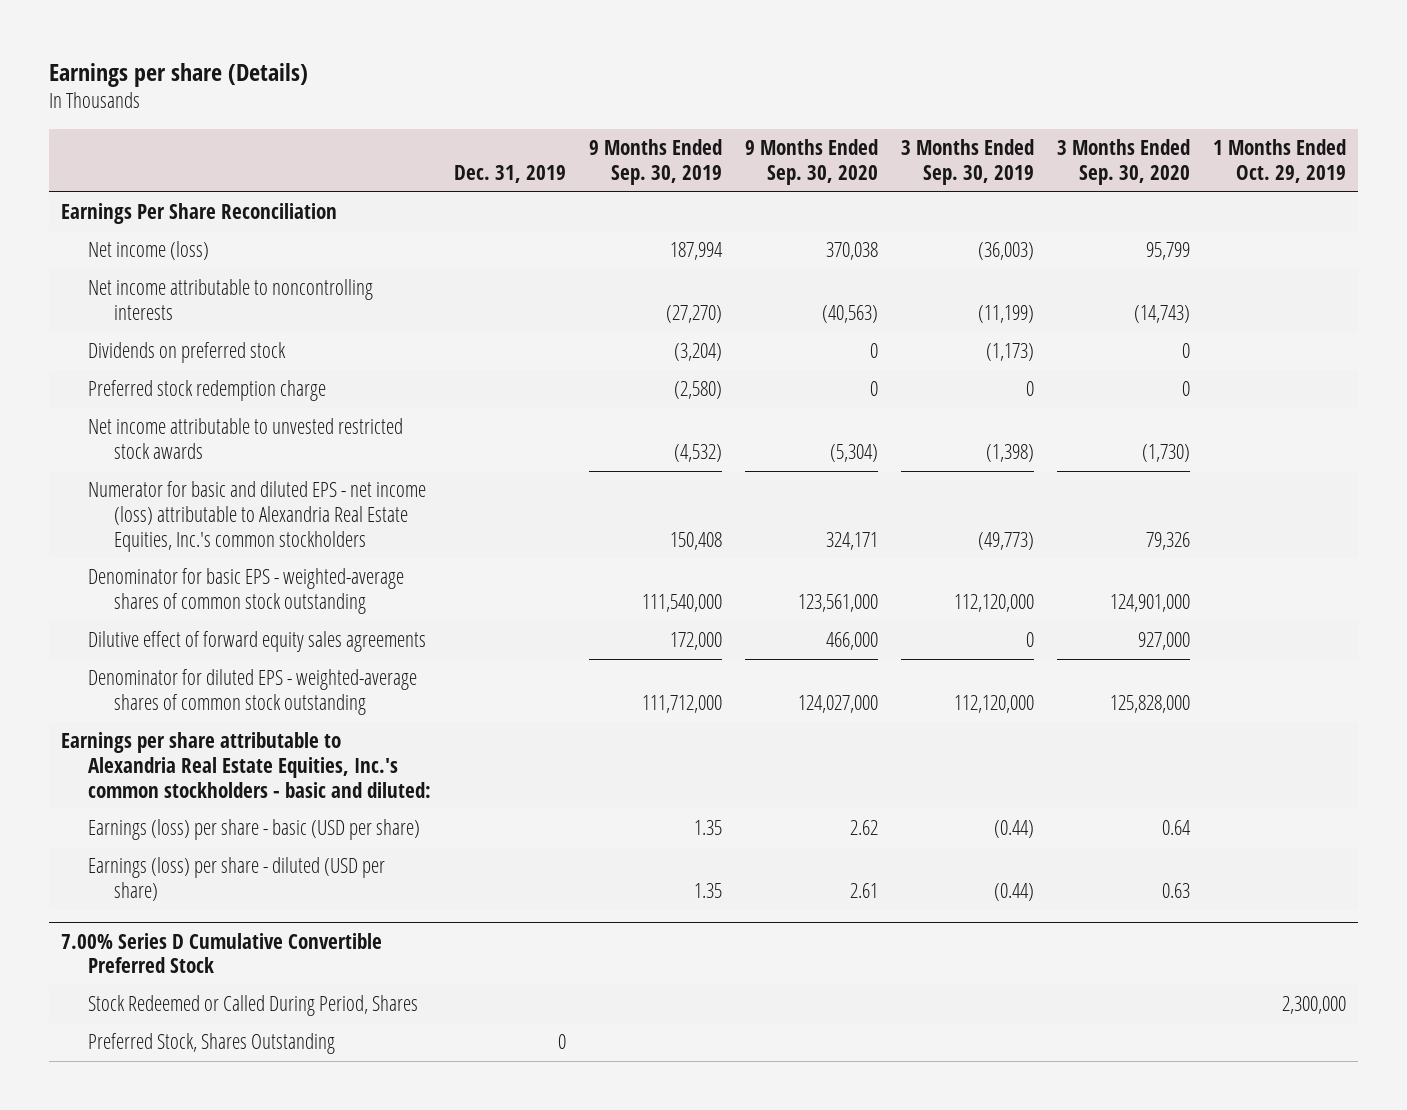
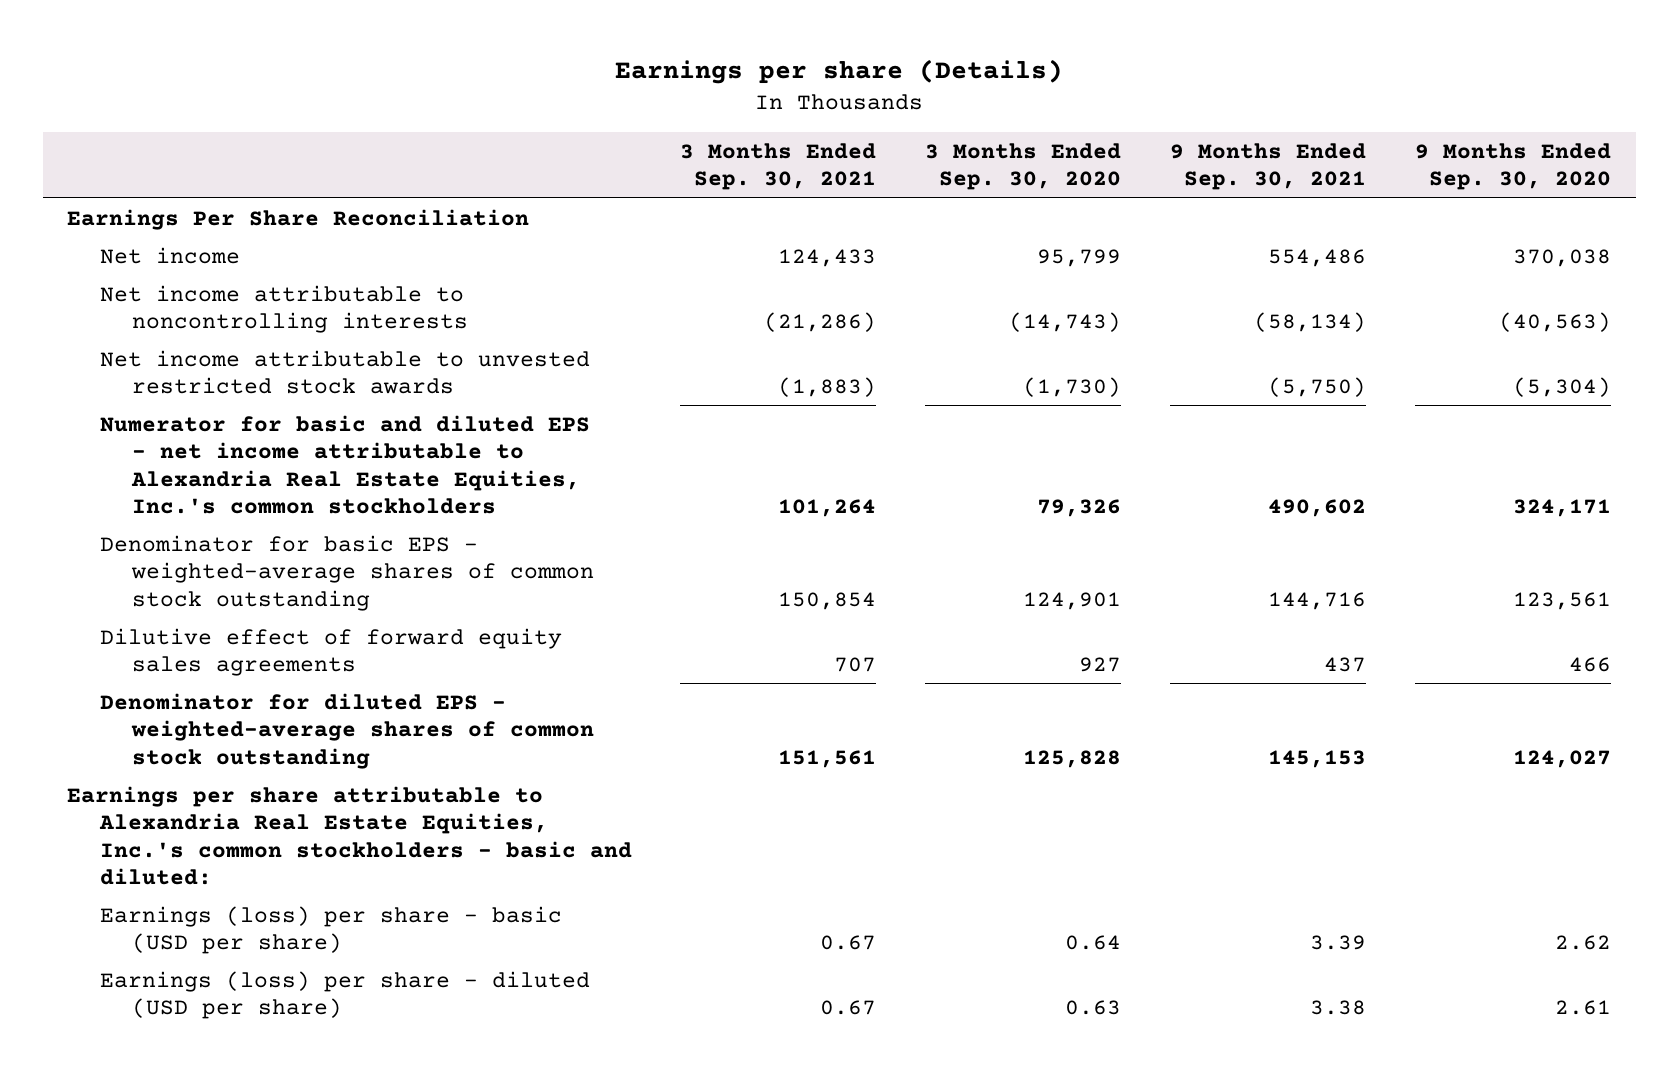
[453,164,566,183] Dec. 31, 2019 -> none
[588,139,722,185] 9 Months Ended Sep. 30, 2019 -> none
[900,139,1034,185] 3 Months Ended Sep. 30, 2019 -> none
[1213,139,1347,183] 1 Months Ended Oct. 29, 2019 -> none
none -> [680,142,877,191] 3 Months Ended Sep. 30, 2021
none -> [1170,142,1367,191] 9 Months Ended Sep. 30, 2021
[87,241,209,261] Net income (loss) -> [99,246,240,264] Net income
[87,342,286,364] Dividends on preferred stock -> none
[87,380,326,402] Preferred stock redemption charge -> none
[87,481,426,552] Numerator for basic and diluted EPS - net income (loss) attributable to Alexandria Real Estate Equities, Inc.'s common stockholders -> [99,414,590,515] Numerator for basic and diluted EPS - net income attributable to Alexandria Real Estate Equities, Inc.'s common stockholders
[797,593,878,612] 123,561,000 -> [1513,591,1612,610] 123,561
[1110,593,1191,612] 124,901,000 -> [1023,591,1122,610] 124,901
[825,632,878,651] 466,000 -> [1569,657,1612,673] 466
[1138,632,1191,651] 927,000 -> [1079,657,1122,673] 927
[797,694,878,713] 124,027,000 -> [1513,749,1612,768] 124,027
[1110,694,1191,713] 125,828,000 -> [1023,749,1122,768] 125,828
[60,932,382,974] 7.00% Series D Cumulative Convertible Preferred Stock -> none
[87,995,418,1017] Stock Redeemed or Called During Period, Shares -> none
[87,1033,335,1055] Preferred Stock, Shares Outstanding -> none

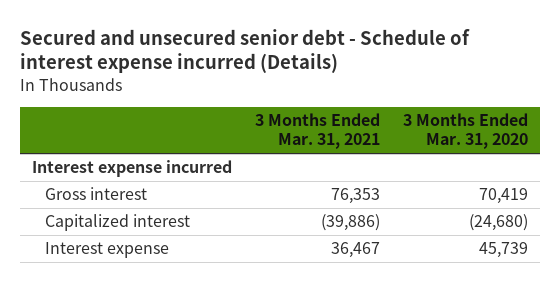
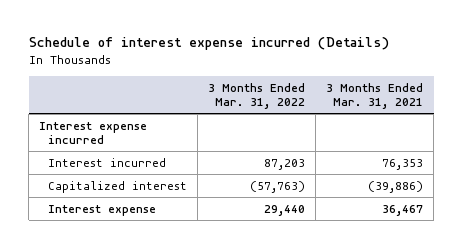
[20,28,471,74] Secured and unsecured senior debt - Schedule of interest expense incurred (Details) -> [28,37,389,51] Schedule of interest expense incurred (Details)
[403,113,529,150] 3 Months Ended Mar. 31, 2020 -> none
none -> [208,82,306,109] 3 Months Ended Mar. 31, 2022
[45,187,148,201] Gross interest -> [48,157,167,167] Interest incurred

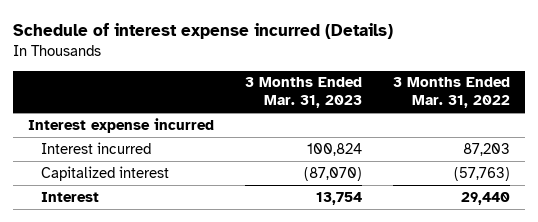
[326,82,424,109] 3 Months Ended Mar. 31, 2021 -> none
none -> [244,77,362,109] 3 Months Ended Mar. 31, 2023
[48,204,157,216] Interest expense -> [41,191,100,202] Interest

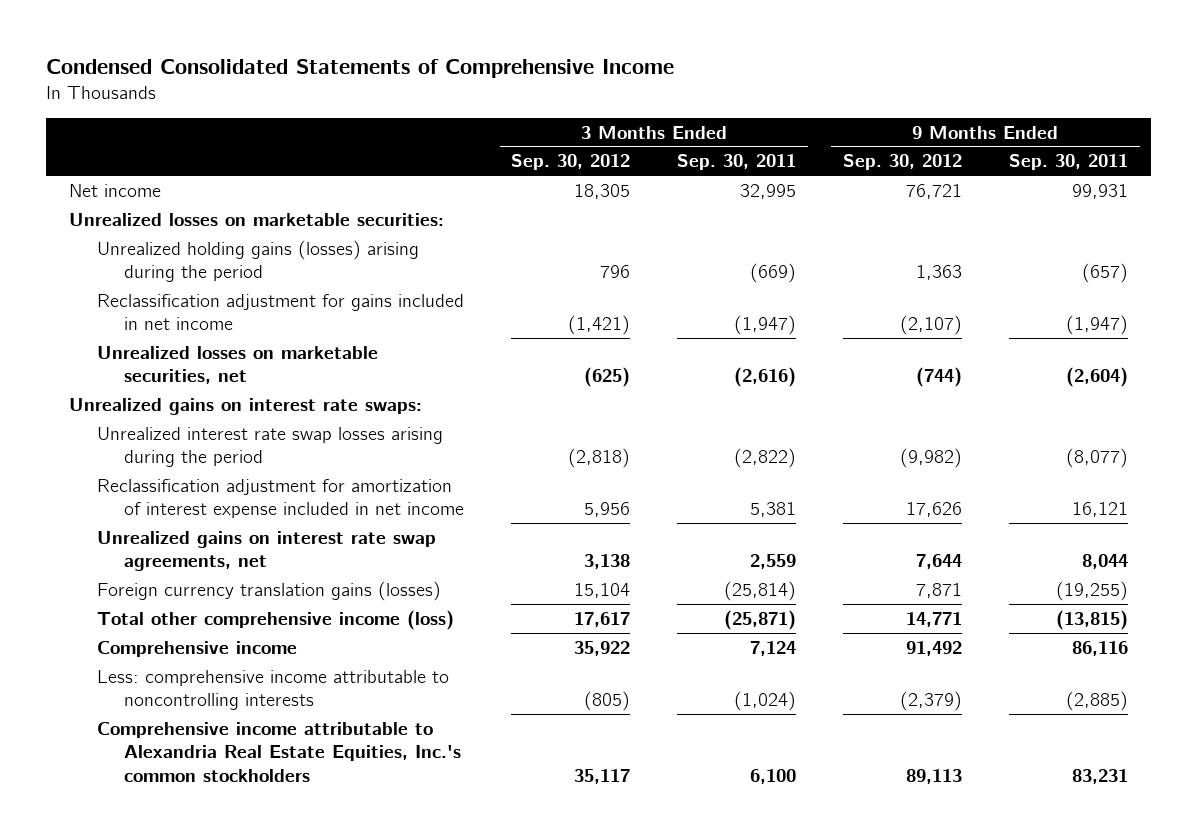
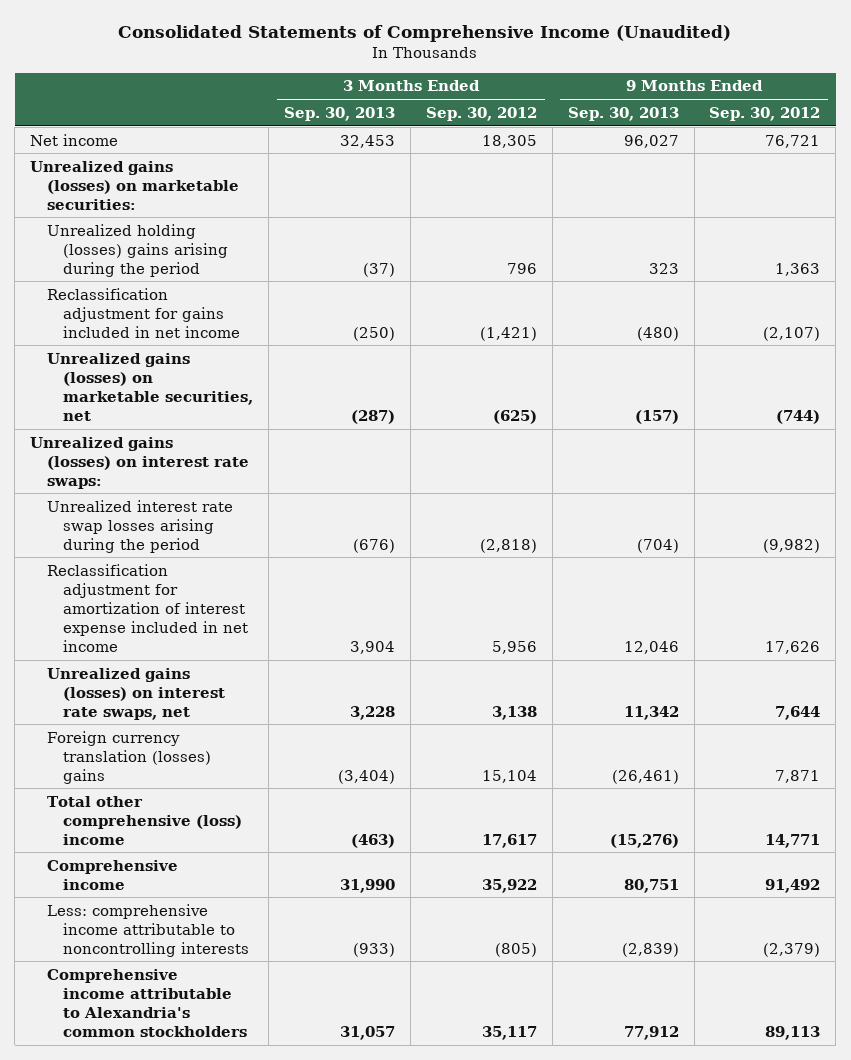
[45,59,674,79] Condensed Consolidated Statements of Comprehensive Income -> [118,25,732,43] Consolidated Statements of Comprehensive Income (Unaudited)
[677,154,797,171] Sep. 30, 2011 -> none
[1008,154,1128,171] Sep. 30, 2011 -> none
none -> [284,106,396,121] Sep. 30, 2013
none -> [567,106,679,121] Sep. 30, 2013
[69,212,445,226] Unrealized losses on marketable securities: -> [30,160,239,210] Unrealized gains (losses) on marketable securities:
[96,239,419,283] Unrealized holding gains (losses) arising during the period -> [46,223,229,277] Unrealized holding (losses) gains arising during the period
[96,345,378,385] Unrealized losses on marketable securities, net -> [46,352,254,421] Unrealized gains (losses) on marketable securities, net
[69,397,423,415] Unrealized gains on interest rate swaps: -> [30,436,249,489] Unrealized gains (losses) on interest rate swaps:
[96,530,436,572] Unrealized gains on interest rate swap agreements, net -> [46,667,226,720] Unrealized gains (losses) on interest rate swaps, net
[96,580,441,601] Foreign currency translation gains (losses) -> [46,730,212,784] Foreign currency translation (losses) gains
[96,609,454,630] Total other comprehensive income (loss) -> [46,795,243,845] Total other comprehensive (loss) income
[96,721,462,782] Comprehensive income attributable to Alexandria Real Estate Equities, Inc.'s common stockholders -> [46,968,248,1037] Comprehensive income attributable to Alexandria's common stockholders

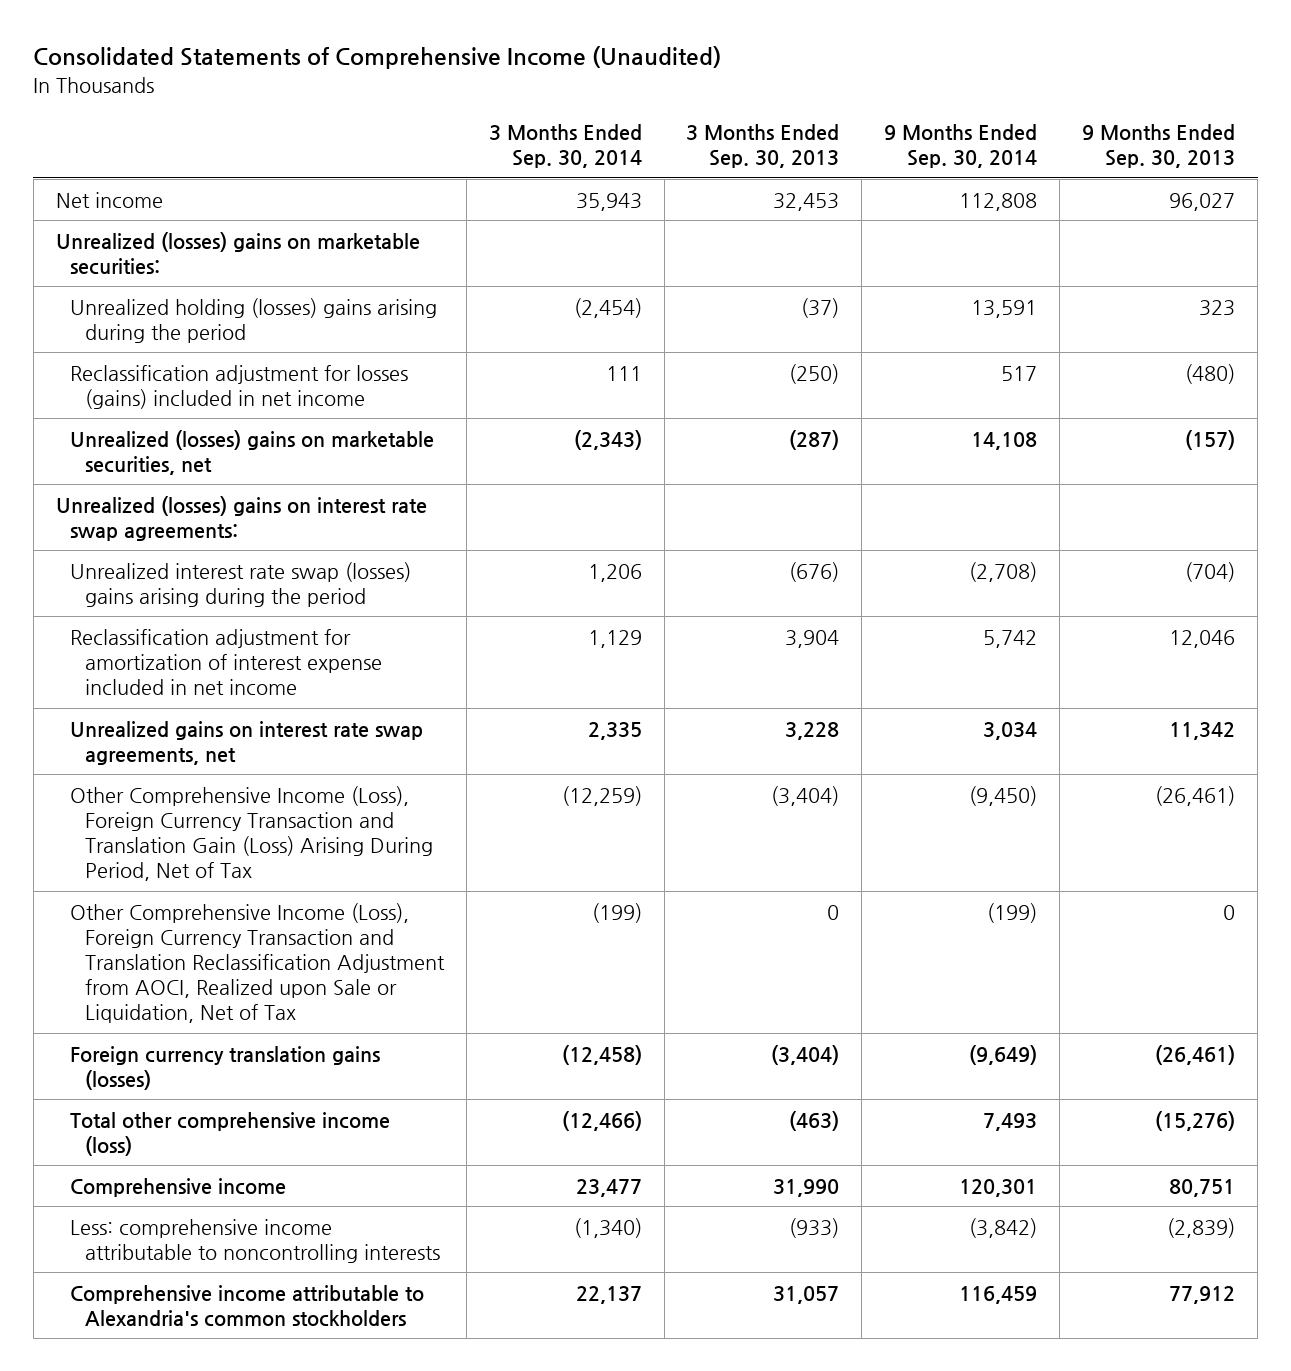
[425,106,537,121] Sep. 30, 2012 -> none
[709,106,821,121] Sep. 30, 2012 -> none
none -> [488,124,642,169] 3 Months Ended Sep. 30, 2014
none -> [884,124,1038,169] 9 Months Ended Sep. 30, 2014
[30,160,239,210] Unrealized gains (losses) on marketable securities: -> [55,231,420,275] Unrealized (losses) gains on marketable securities:
[46,287,241,338] Reclassification adjustment for gains included in net income -> [70,364,409,409] Reclassification adjustment for losses (gains) included in net income
[46,352,254,421] Unrealized gains (losses) on marketable securities, net -> [70,429,435,475] Unrealized (losses) gains on marketable securities, net
[30,436,249,489] Unrealized gains (losses) on interest rate swaps: -> [55,495,427,541] Unrealized (losses) gains on interest rate swap agreements:
[46,499,233,553] Unrealized interest rate swap losses arising during the period -> [70,561,412,607] Unrealized interest rate swap (losses) gains arising during the period
[46,667,226,720] Unrealized gains (losses) on interest rate swaps, net -> [70,720,424,765] Unrealized gains on interest rate swap agreements, net
none -> [70,785,433,882] Other Comprehensive Income (Loss), Foreign Currency Transaction and Translation Gain (Loss) Arising During Period, Net of Tax
none -> [70,902,445,1024] Other Comprehensive Income (Loss), Foreign Currency Transaction and Translation Reclassification Adjustment from AOCI, Realized upon Sale or Liquidation, Net of Tax
[46,730,212,784] Foreign currency translation (losses) gains -> [70,1045,381,1090] Foreign currency translation gains (losses)
[46,795,243,845] Total other comprehensive (loss) income -> [70,1111,391,1156] Total other comprehensive income (loss)

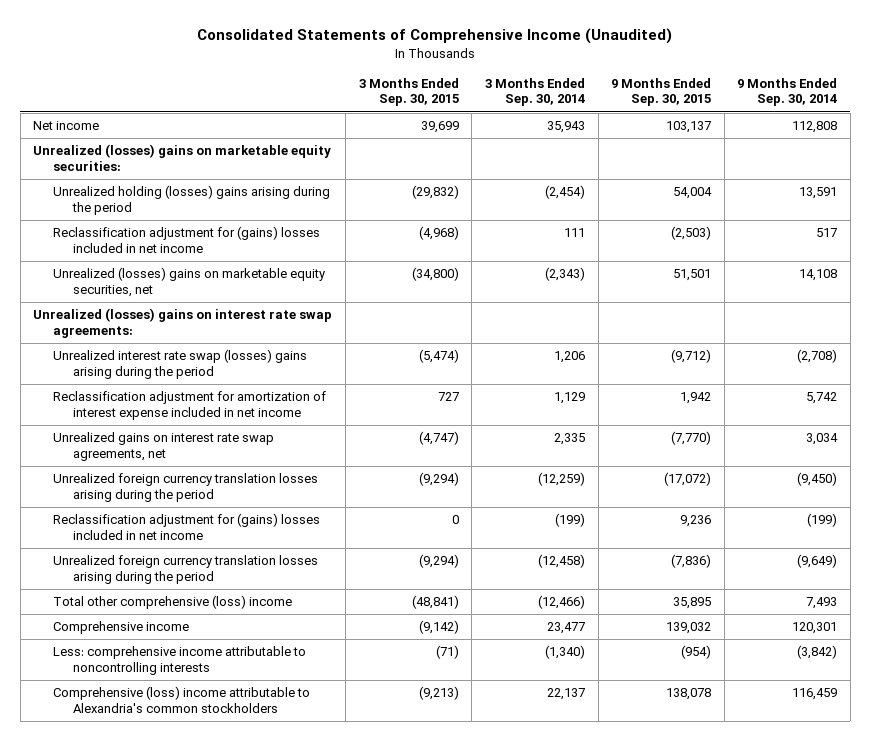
[686,124,840,169] 3 Months Ended Sep. 30, 2013 -> none
[1082,124,1236,169] 9 Months Ended Sep. 30, 2013 -> none
none -> [358,78,459,107] 3 Months Ended Sep. 30, 2015
none -> [611,78,712,107] 9 Months Ended Sep. 30, 2015
[55,231,420,275] Unrealized (losses) gains on marketable securities: -> [33,144,332,171] Unrealized (losses) gains on marketable equity securities:
[70,364,409,409] Reclassification adjustment for losses (gains) included in net income -> [53,226,321,253] Reclassification adjustment for (gains) losses included in net income
[70,429,435,475] Unrealized (losses) gains on marketable securities, net -> [53,267,326,297] Unrealized (losses) gains on marketable equity securities, net
[70,785,433,882] Other Comprehensive Income (Loss), Foreign Currency Transaction and Translation Gain (Loss) Arising During Period, Net of Tax -> [53,473,319,502] Unrealized foreign currency translation losses arising during the period
[70,902,445,1024] Other Comprehensive Income (Loss), Foreign Currency Transaction and Translation Reclassification Adjustment from AOCI, Realized upon Sale or Liquidation, Net of Tax -> [53,513,321,540] Reclassification adjustment for (gains) losses included in net income
[70,1045,381,1090] Foreign currency translation gains (losses) -> [53,555,319,584] Unrealized foreign currency translation losses arising during the period
[70,1111,391,1156] Total other comprehensive income (loss) -> [53,595,293,610] Total other comprehensive (loss) income
[70,1284,425,1327] Comprehensive income attributable to Alexandria's common stockholders -> [53,686,311,713] Comprehensive (loss) income attributable to Alexandria's common stockholders

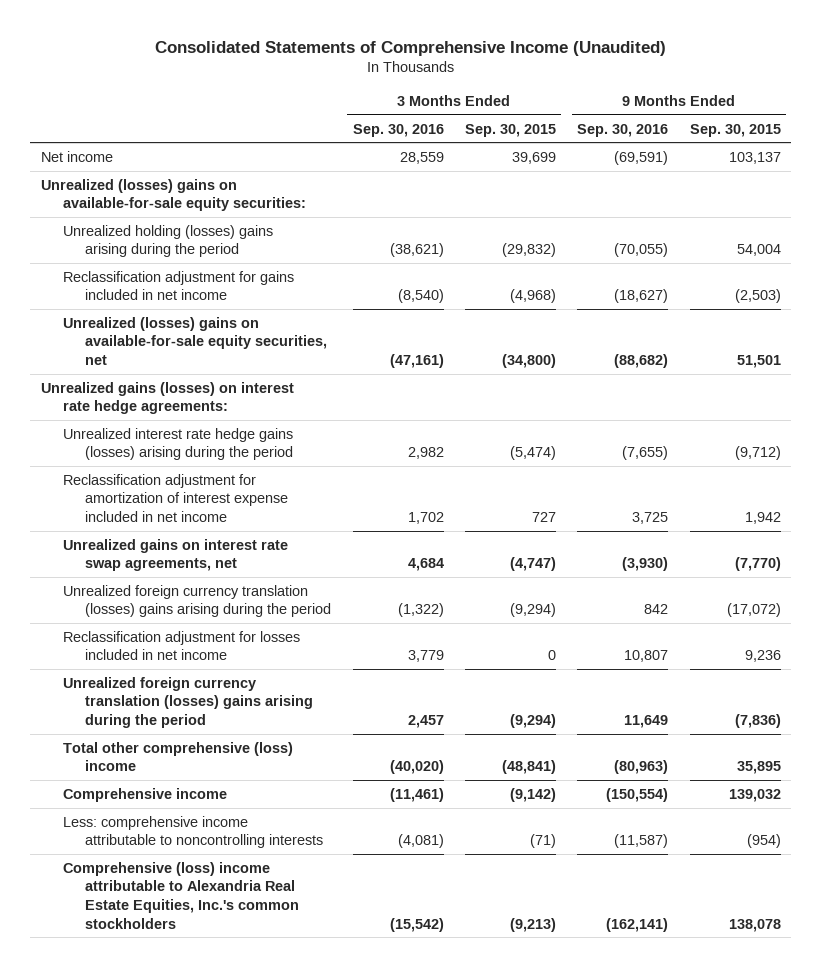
[484,78,585,107] 3 Months Ended Sep. 30, 2014 -> none
[737,78,838,107] 9 Months Ended Sep. 30, 2014 -> none
none -> [352,123,444,137] Sep. 30, 2016
none -> [577,123,669,137] Sep. 30, 2016
[33,144,332,171] Unrealized (losses) gains on marketable equity securities: -> [40,178,307,212] Unrealized (losses) gains on available-for-sale equity securities:
[53,226,321,253] Reclassification adjustment for (gains) losses included in net income -> [63,270,295,301] Reclassification adjustment for gains included in net income
[53,267,326,297] Unrealized (losses) gains on marketable equity securities, net -> [63,316,328,366] Unrealized (losses) gains on available-for-sale equity securities, net
[33,308,333,338] Unrealized (losses) gains on interest rate swap agreements: -> [40,381,294,415] Unrealized gains (losses) on interest rate hedge agreements:
[53,349,308,379] Unrealized interest rate swap (losses) gains arising during the period -> [63,427,294,461] Unrealized interest rate hedge gains (losses) arising during the period
[53,473,319,502] Unrealized foreign currency translation losses arising during the period -> [63,584,332,618] Unrealized foreign currency translation (losses) gains arising during the period
[53,513,321,540] Reclassification adjustment for (gains) losses included in net income -> [63,630,301,661] Reclassification adjustment for losses included in net income
[53,555,319,584] Unrealized foreign currency translation losses arising during the period -> [63,676,314,729] Unrealized foreign currency translation (losses) gains arising during the period
[53,686,311,713] Comprehensive (loss) income attributable to Alexandria's common stockholders -> [63,861,300,929] Comprehensive (loss) income attributable to Alexandria Real Estate Equities, Inc.'s common stockholders

